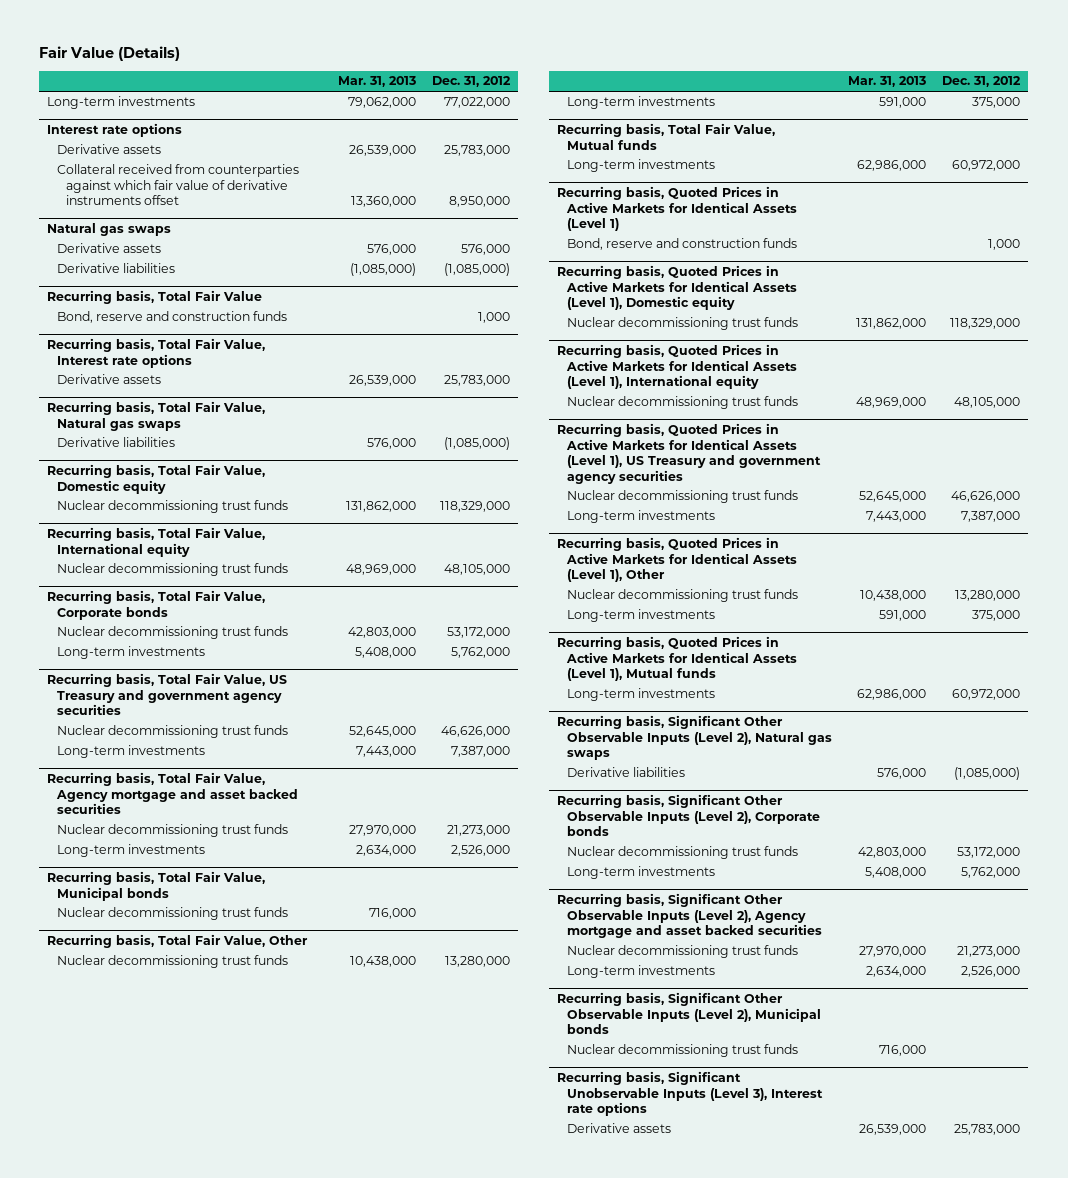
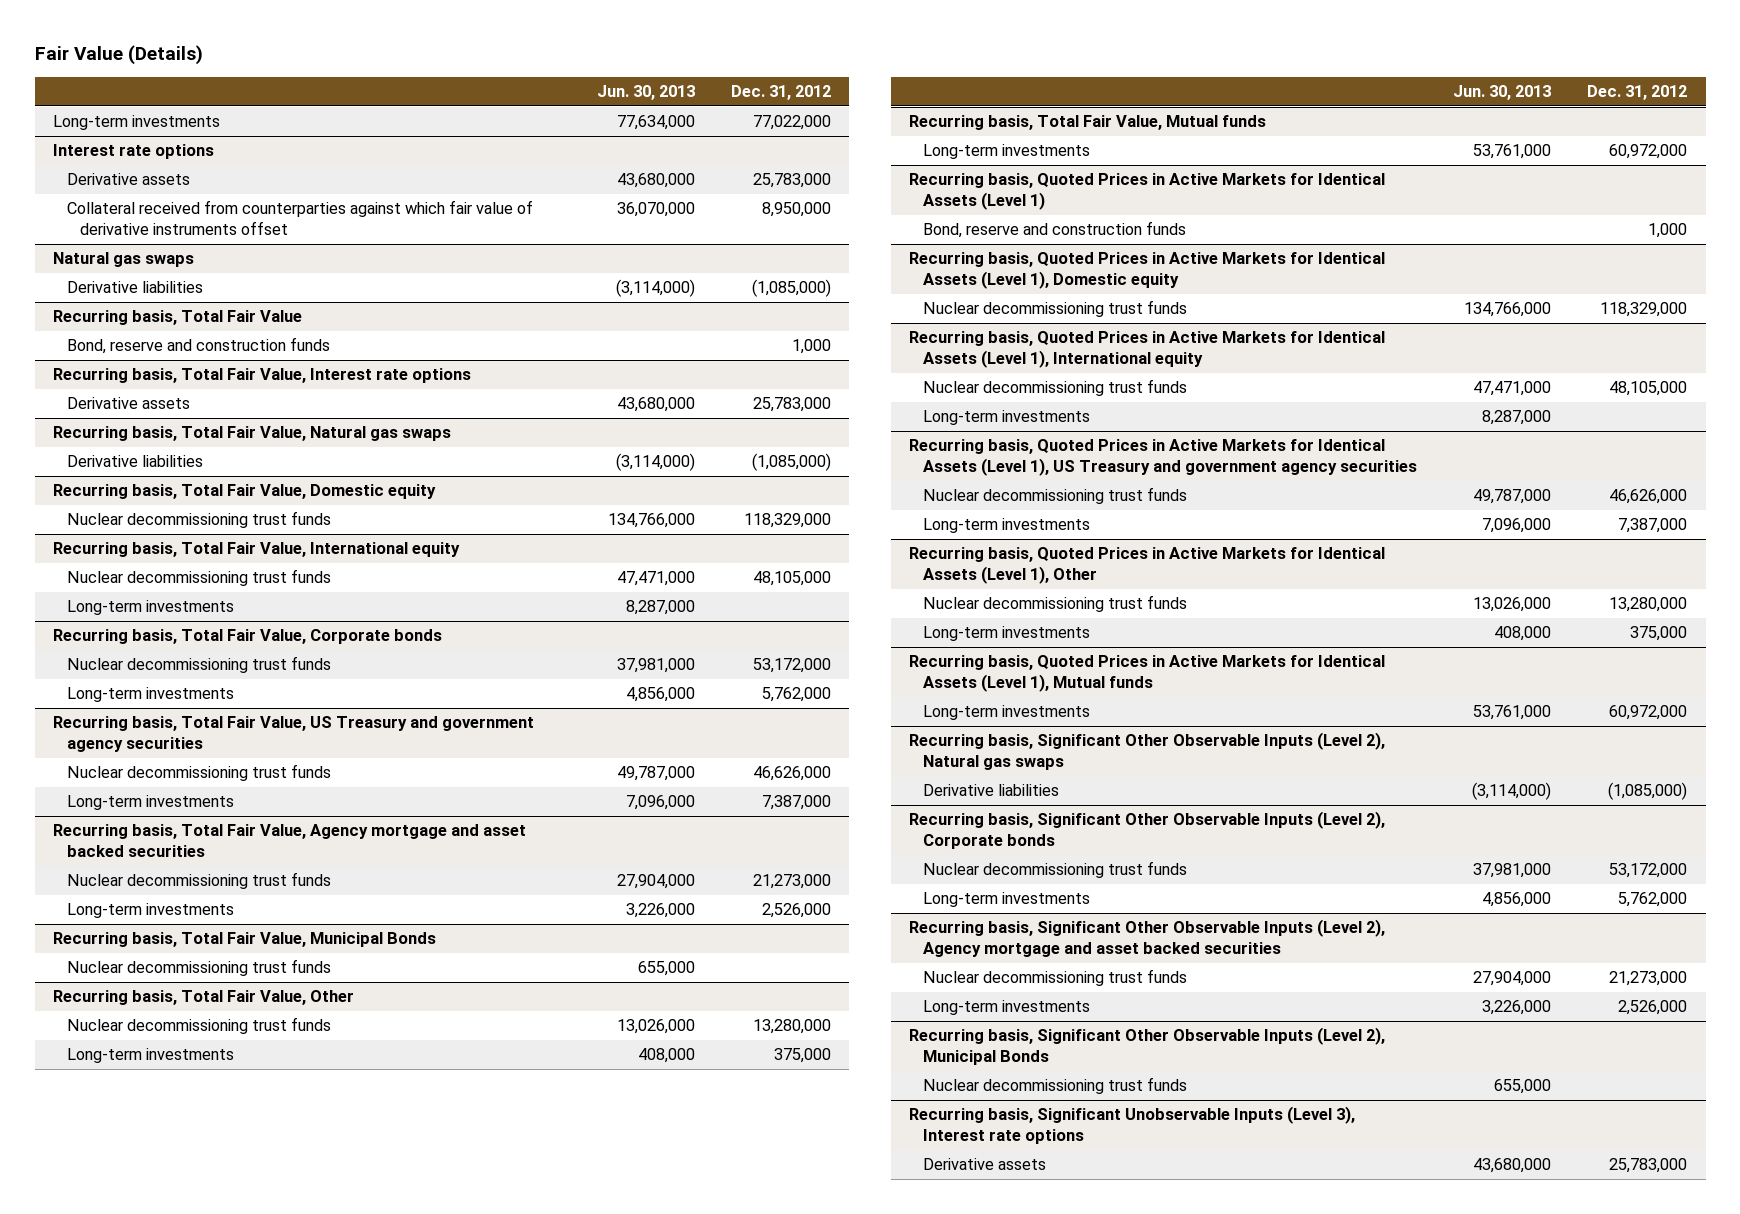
[337,76,416,88] Mar. 31, 2013 -> none
none -> [596,85,695,101] Jun. 30, 2013
[56,243,161,254] Derivative assets -> none
none -> [66,600,234,616] Long-term investments
[47,871,266,901] Recurring basis, Total Fair Value, Municipal bonds -> [52,932,436,948] Recurring basis, Total Fair Value, Municipal Bonds
none -> [922,410,1090,426] Long-term investments
[557,992,822,1035] Recurring basis, Significant Other Observable Inputs (Level 2), Municipal bonds -> [908,1027,1385,1066] Recurring basis, Significant Other Observable Inputs (Level 2), Municipal Bonds

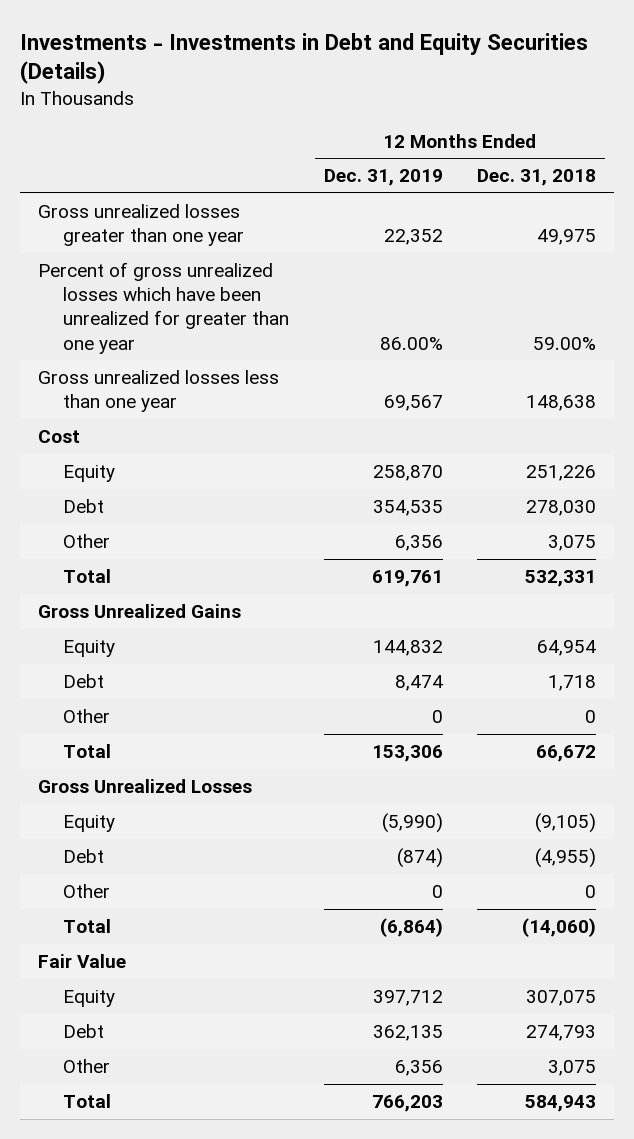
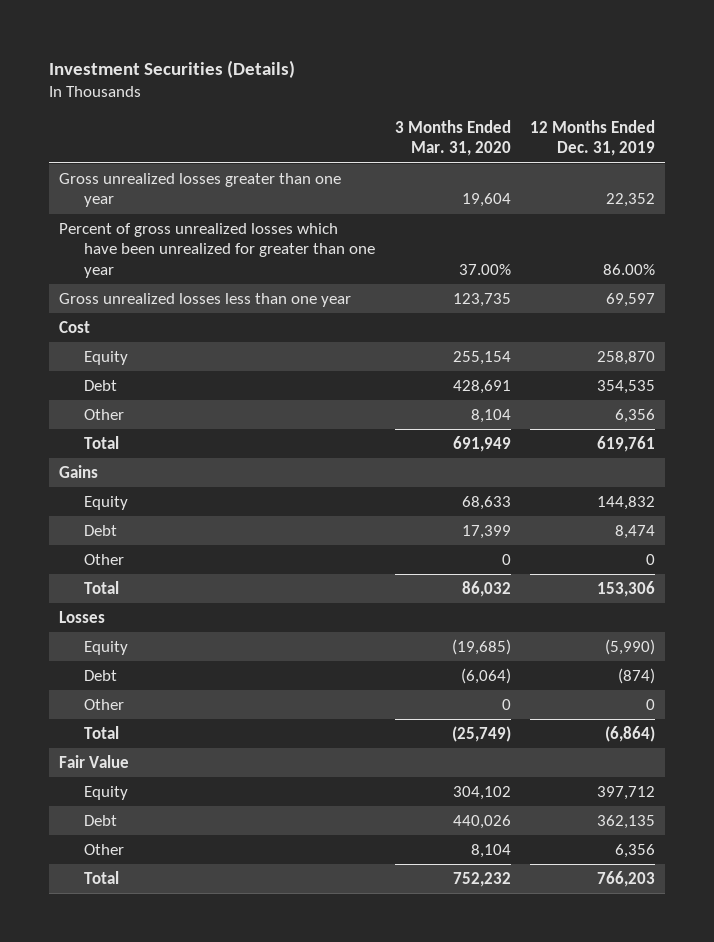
[20,32,589,85] Investments - Investments in Debt and Equity Securities (Details) -> [49,59,296,78] Investment Securities (Details)
[477,169,597,187] Dec. 31, 2018 -> none
none -> [394,119,511,157] 3 Months Ended Mar. 31, 2020
[383,395,443,412] 69,567 -> [606,292,656,307] 69,597
[37,604,241,619] Gross Unrealized Gains -> [59,464,99,478] Gains
[37,779,252,794] Gross Unrealized Losses -> [59,610,106,623] Losses

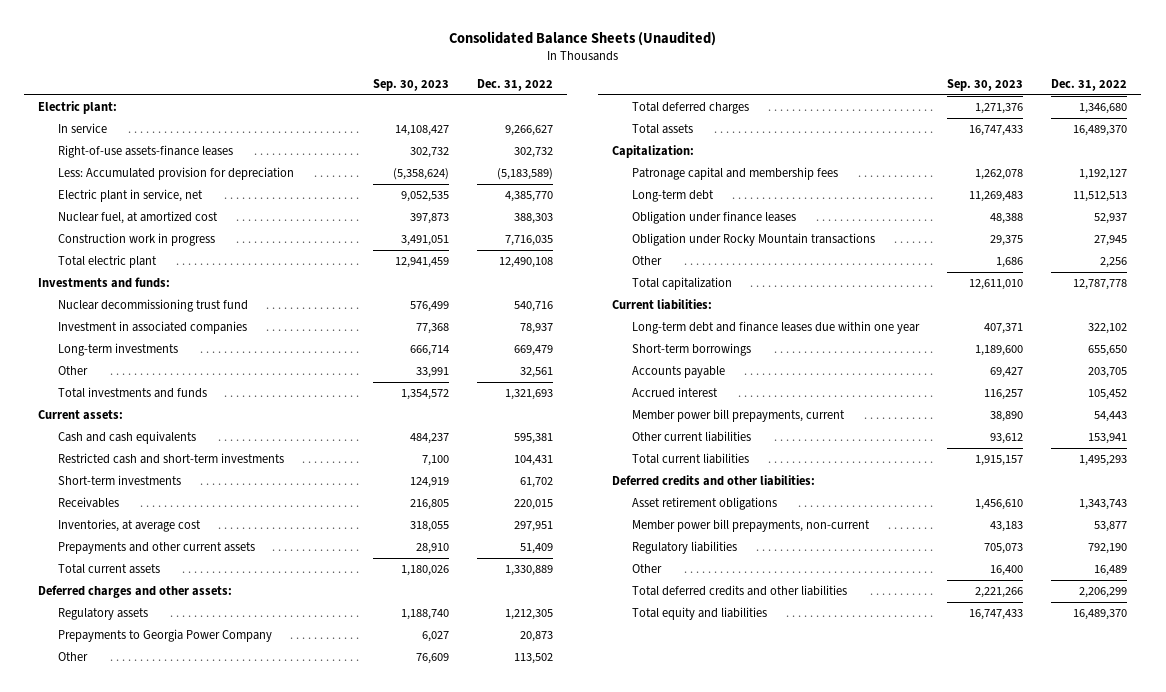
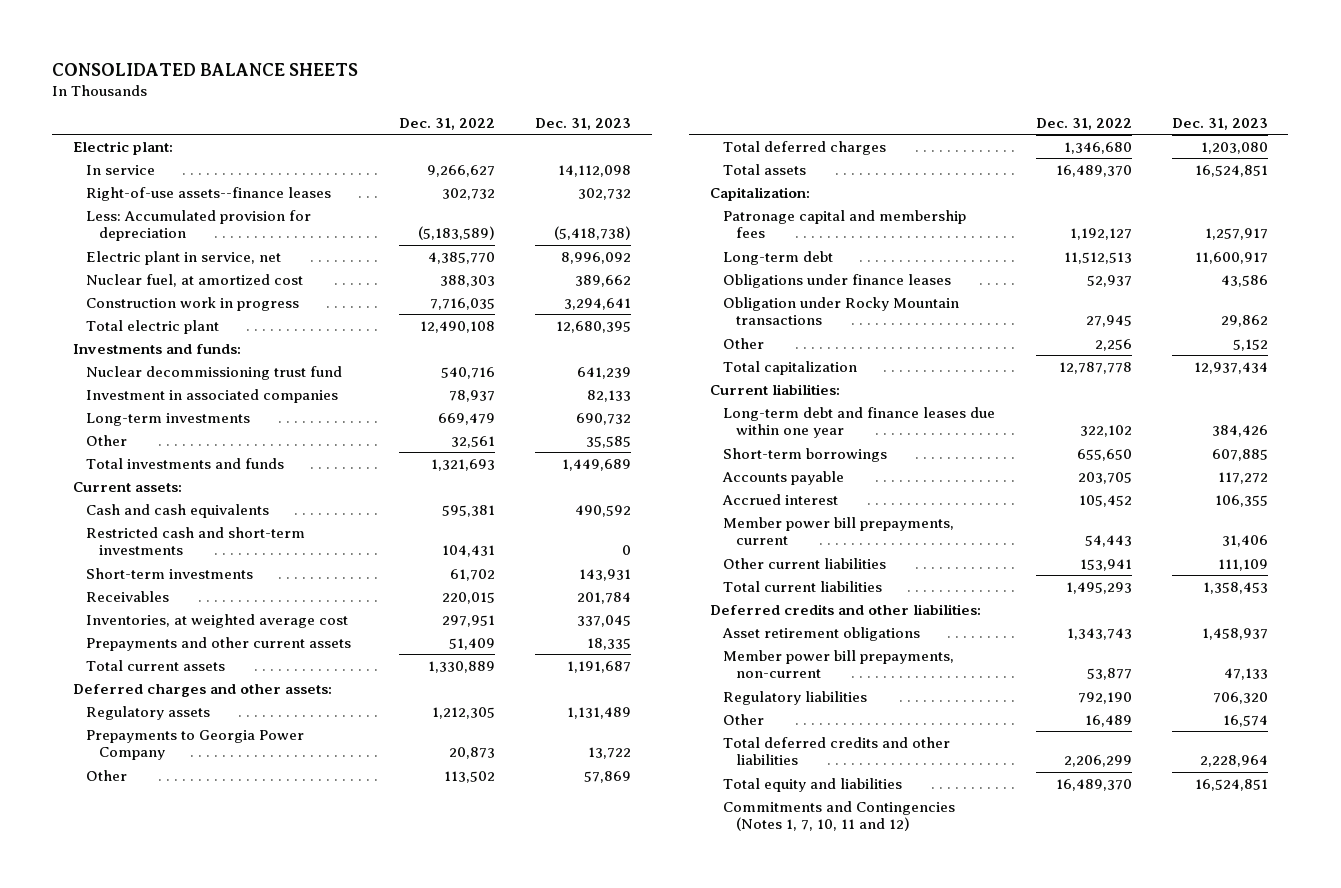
[448,31,716,47] Consolidated Balance Sheets (Unaudited) -> [52,62,359,76] CONSOLIDATED BALANCE SHEETS
[373,78,450,91] Sep. 30, 2023 -> none
none -> [535,117,632,130] Dec. 31, 2023
[57,145,233,159] Right-of-use assets-finance leases -> [86,186,332,201] Right-of-use assets--finance leases
[57,519,201,533] Inventories, at average cost -> [86,613,349,628] Inventories, at weighted average cost
[632,211,797,225] Obligation under finance leases -> [722,273,951,288] Obligations under finance leases
none -> [722,800,955,832] Commitments and Contingencies (Notes 1, 7, 10, 11 and 12)

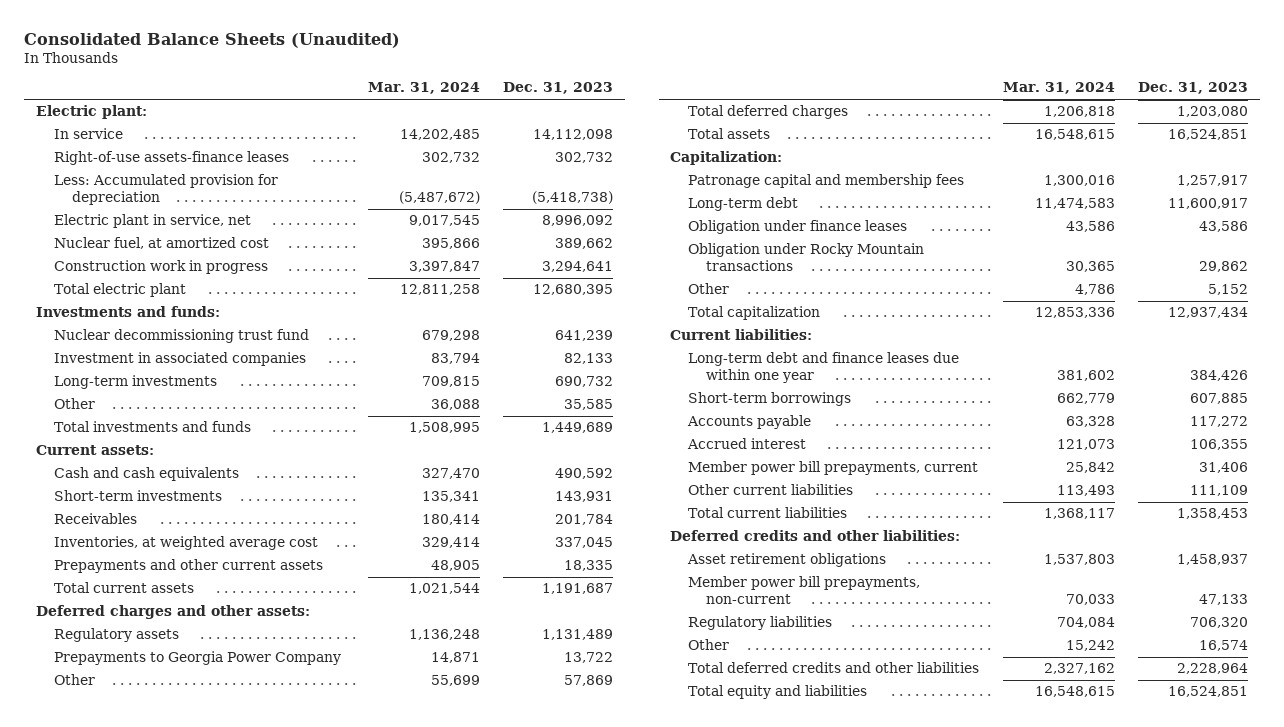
[52,62,359,76] CONSOLIDATED BALANCE SHEETS -> [23,32,400,48] Consolidated Balance Sheets (Unaudited)
[398,117,495,130] Dec. 31, 2022 -> none
none -> [367,82,480,95] Mar. 31, 2024
[86,186,332,201] Right-of-use assets--finance leases -> [53,151,289,166] Right-of-use assets-finance leases
[86,526,306,556] Restricted cash and short-term investments -> none
[722,273,951,288] Obligations under finance leases -> [688,220,908,235] Obligation under finance leases
[722,800,955,832] Commitments and Contingencies (Notes 1, 7, 10, 11 and 12) -> none

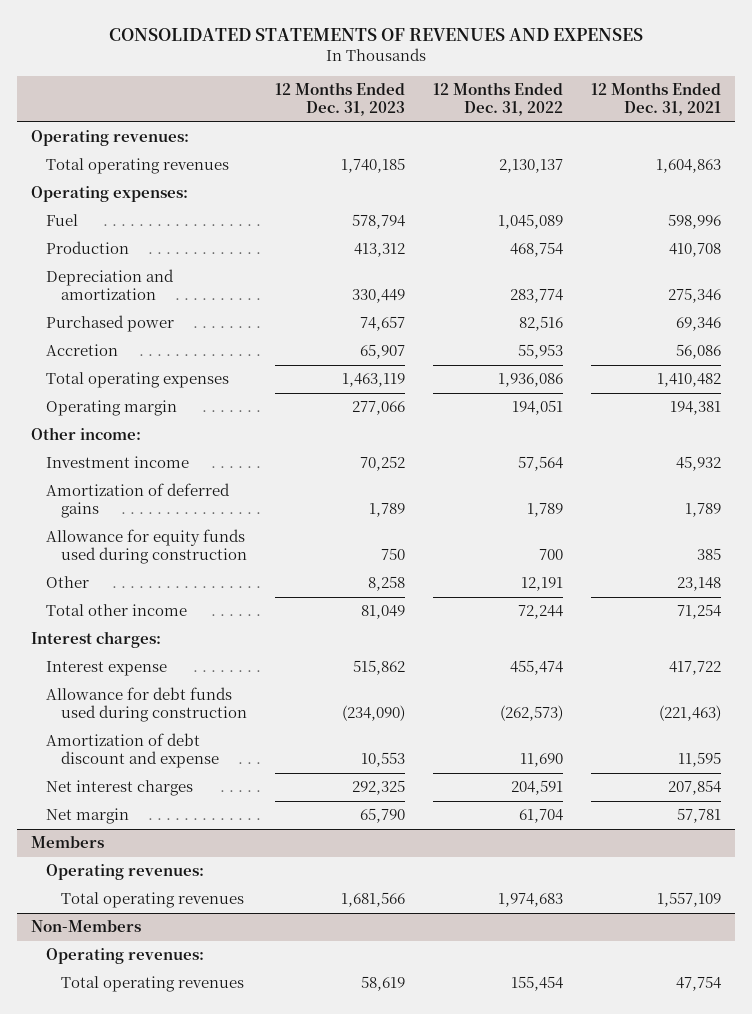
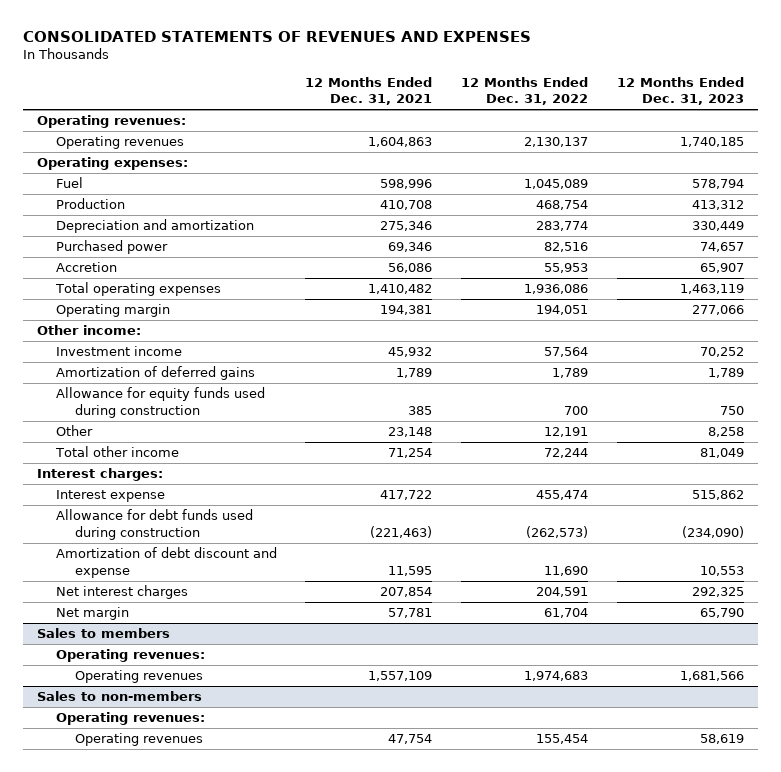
[45,158,229,175] Total operating revenues -> [55,136,184,150] Operating revenues
[31,836,105,849] Members -> [37,628,171,639] Sales to members
[60,892,244,909] Total operating revenues -> [74,670,203,684] Operating revenues
[31,920,142,933] Non-Members -> [37,691,203,702] Sales to non-members
[60,976,244,993] Total operating revenues -> [74,733,203,747] Operating revenues

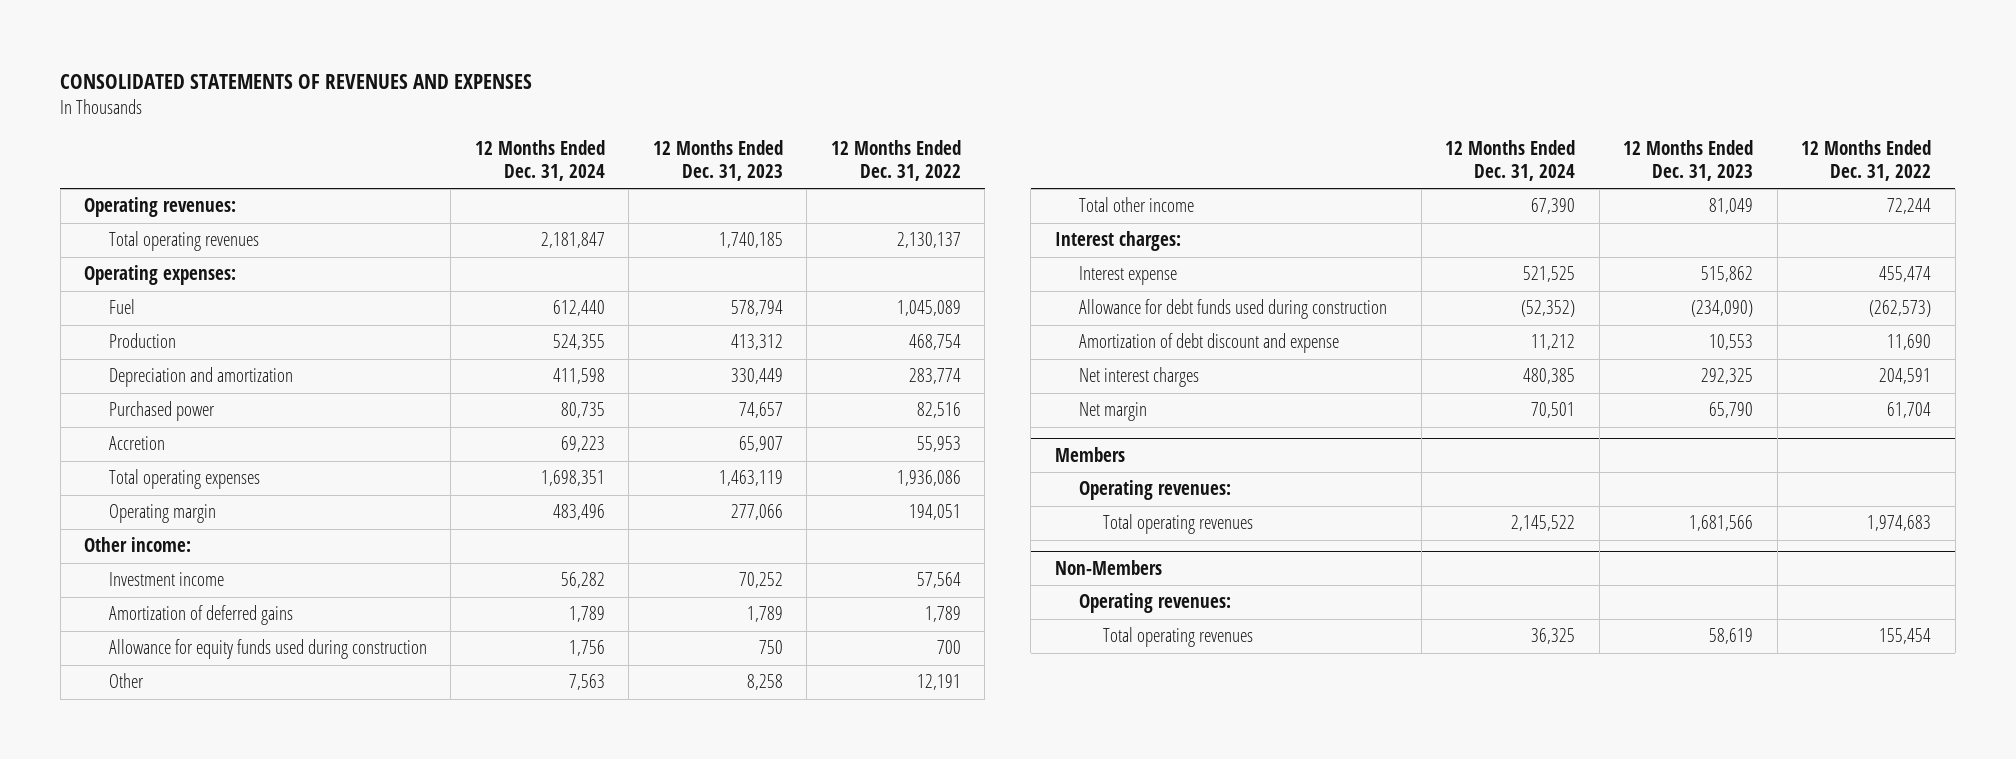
[305,76,433,106] 12 Months Ended Dec. 31, 2021 -> none
none -> [474,140,605,181] 12 Months Ended Dec. 31, 2024
[55,136,184,150] Operating revenues -> [108,231,259,252] Total operating revenues
[37,628,171,639] Sales to members -> [1054,446,1125,462] Members
[74,670,203,684] Operating revenues -> [1103,514,1254,535] Total operating revenues
[37,691,203,702] Sales to non-members -> [1054,559,1162,575] Non-Members
[74,733,203,747] Operating revenues -> [1103,627,1254,648] Total operating revenues

